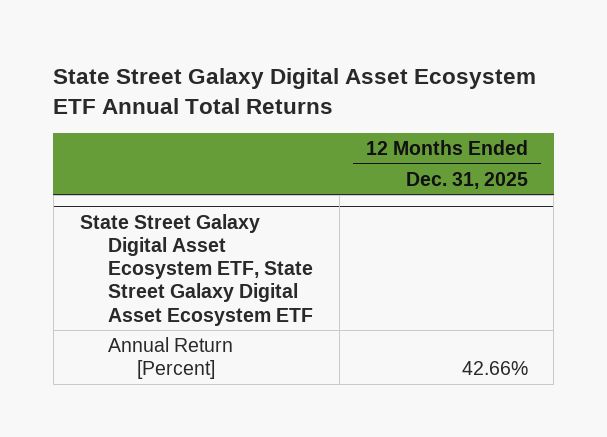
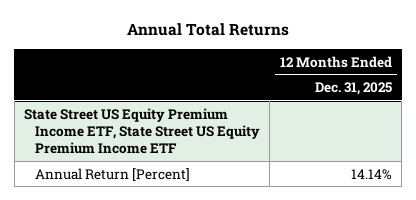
[53,67,537,114] State Street Galaxy Digital Asset Ecosystem ETF Annual Total Returns -> [127,23,290,37] Annual Total Returns
[79,213,314,326] State Street Galaxy Digital Asset Ecosystem ETF, State Street Galaxy Digital Asset Ecosystem ETF -> none
none -> [24,107,260,155] State Street US Equity Premium Income ETF, State Street US Equity Premium Income ETF
[461,361,528,376] 42.66% -> [350,168,392,180] 14.14%

